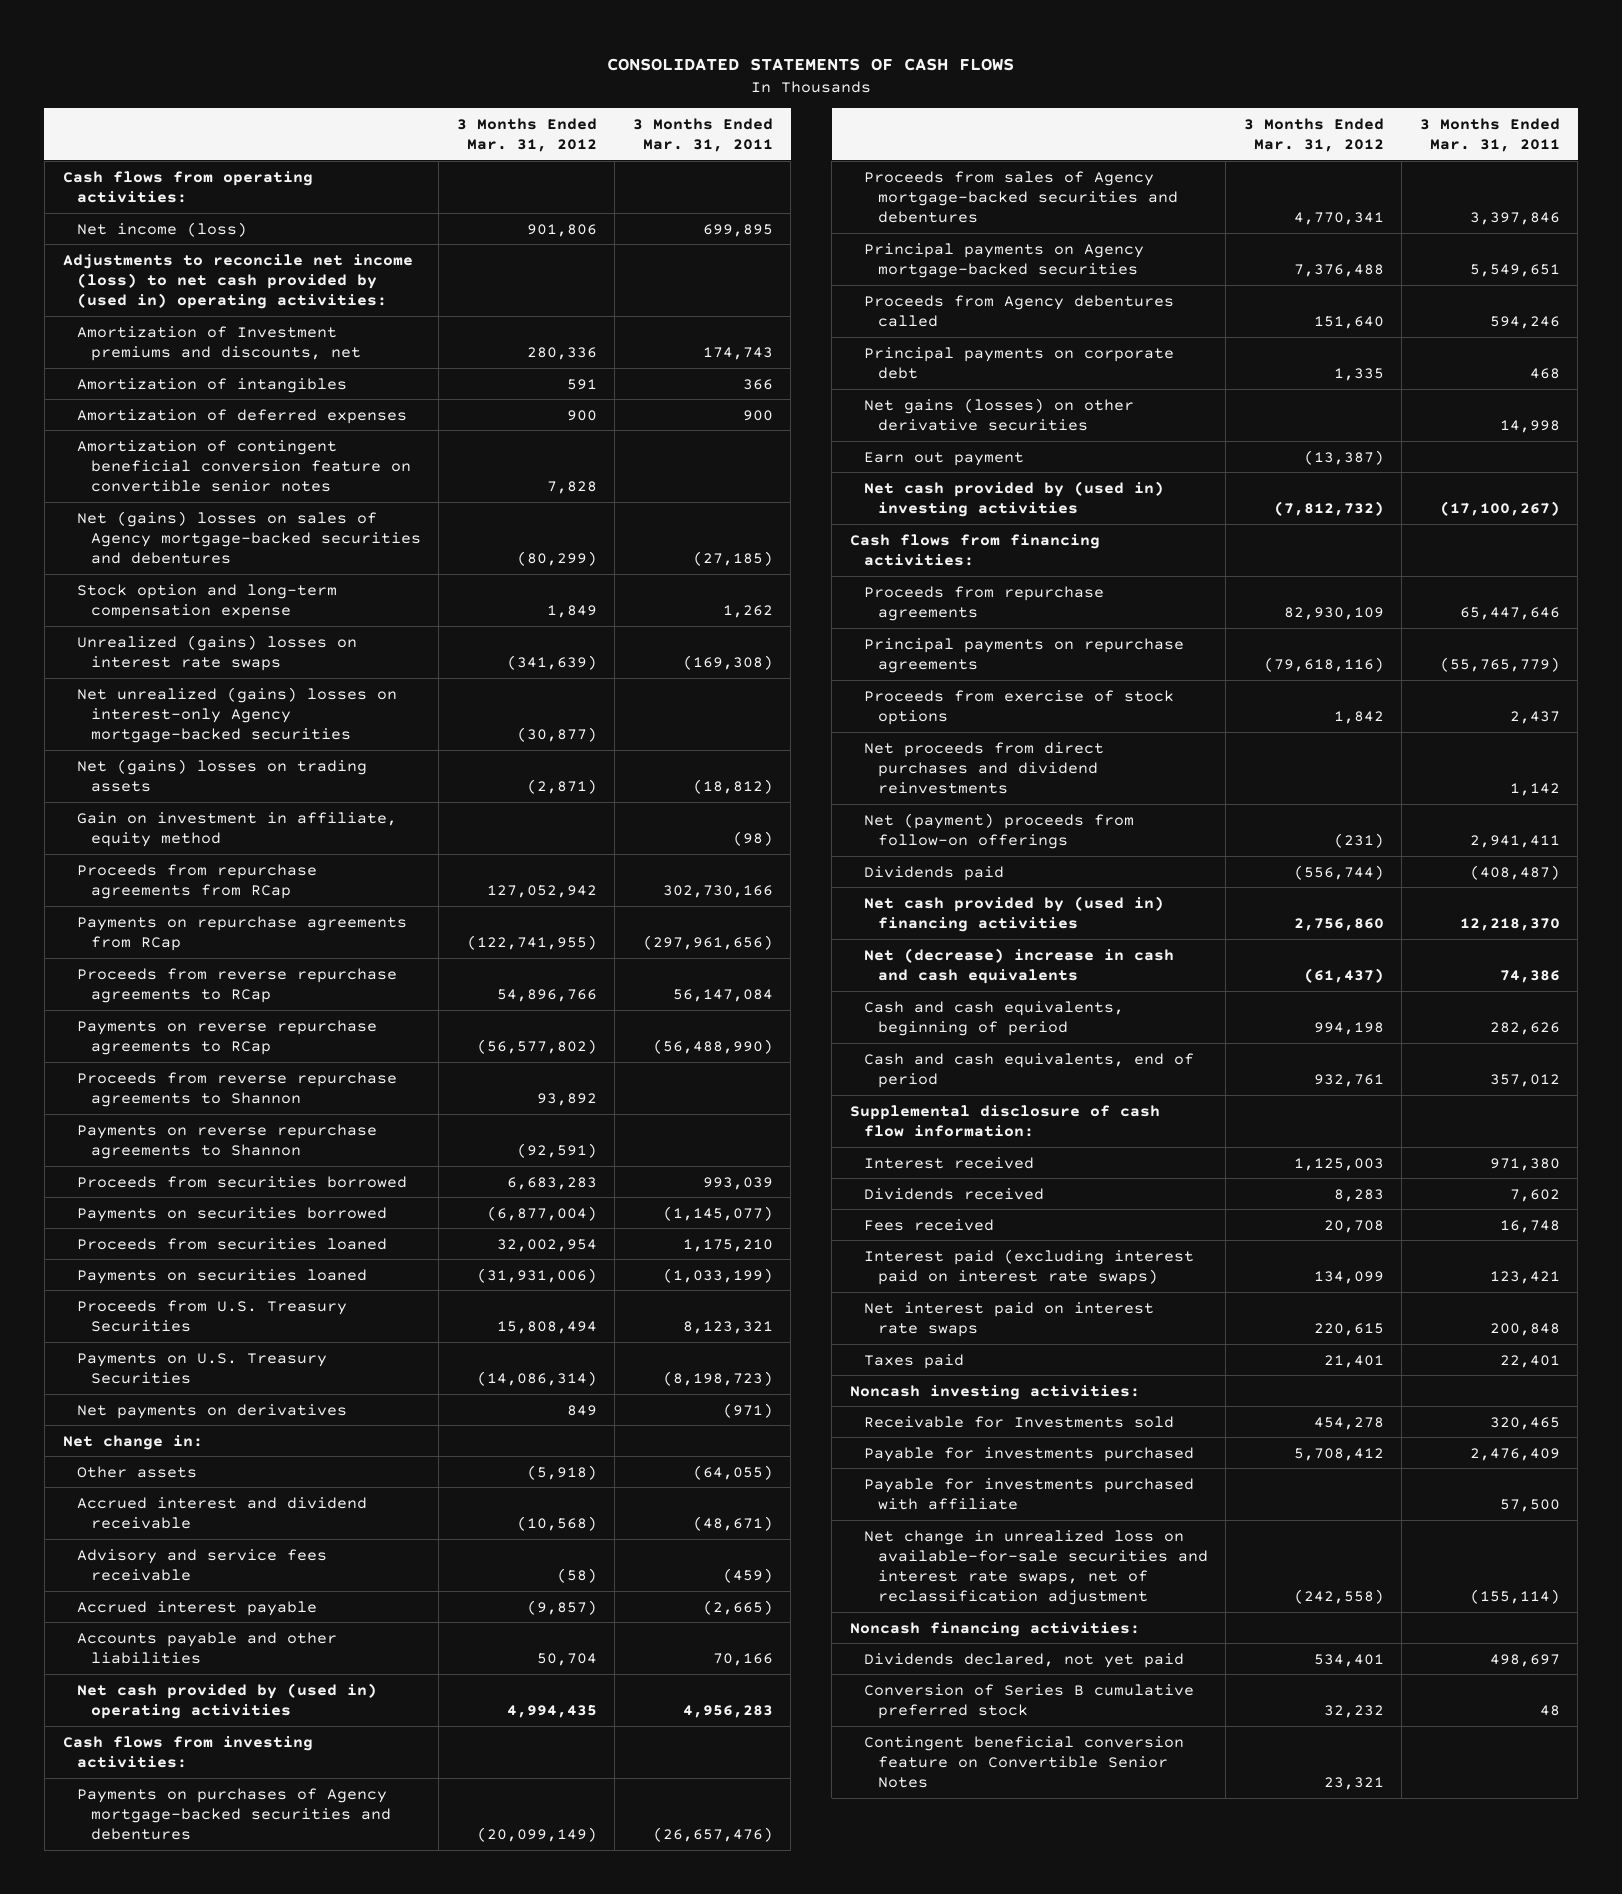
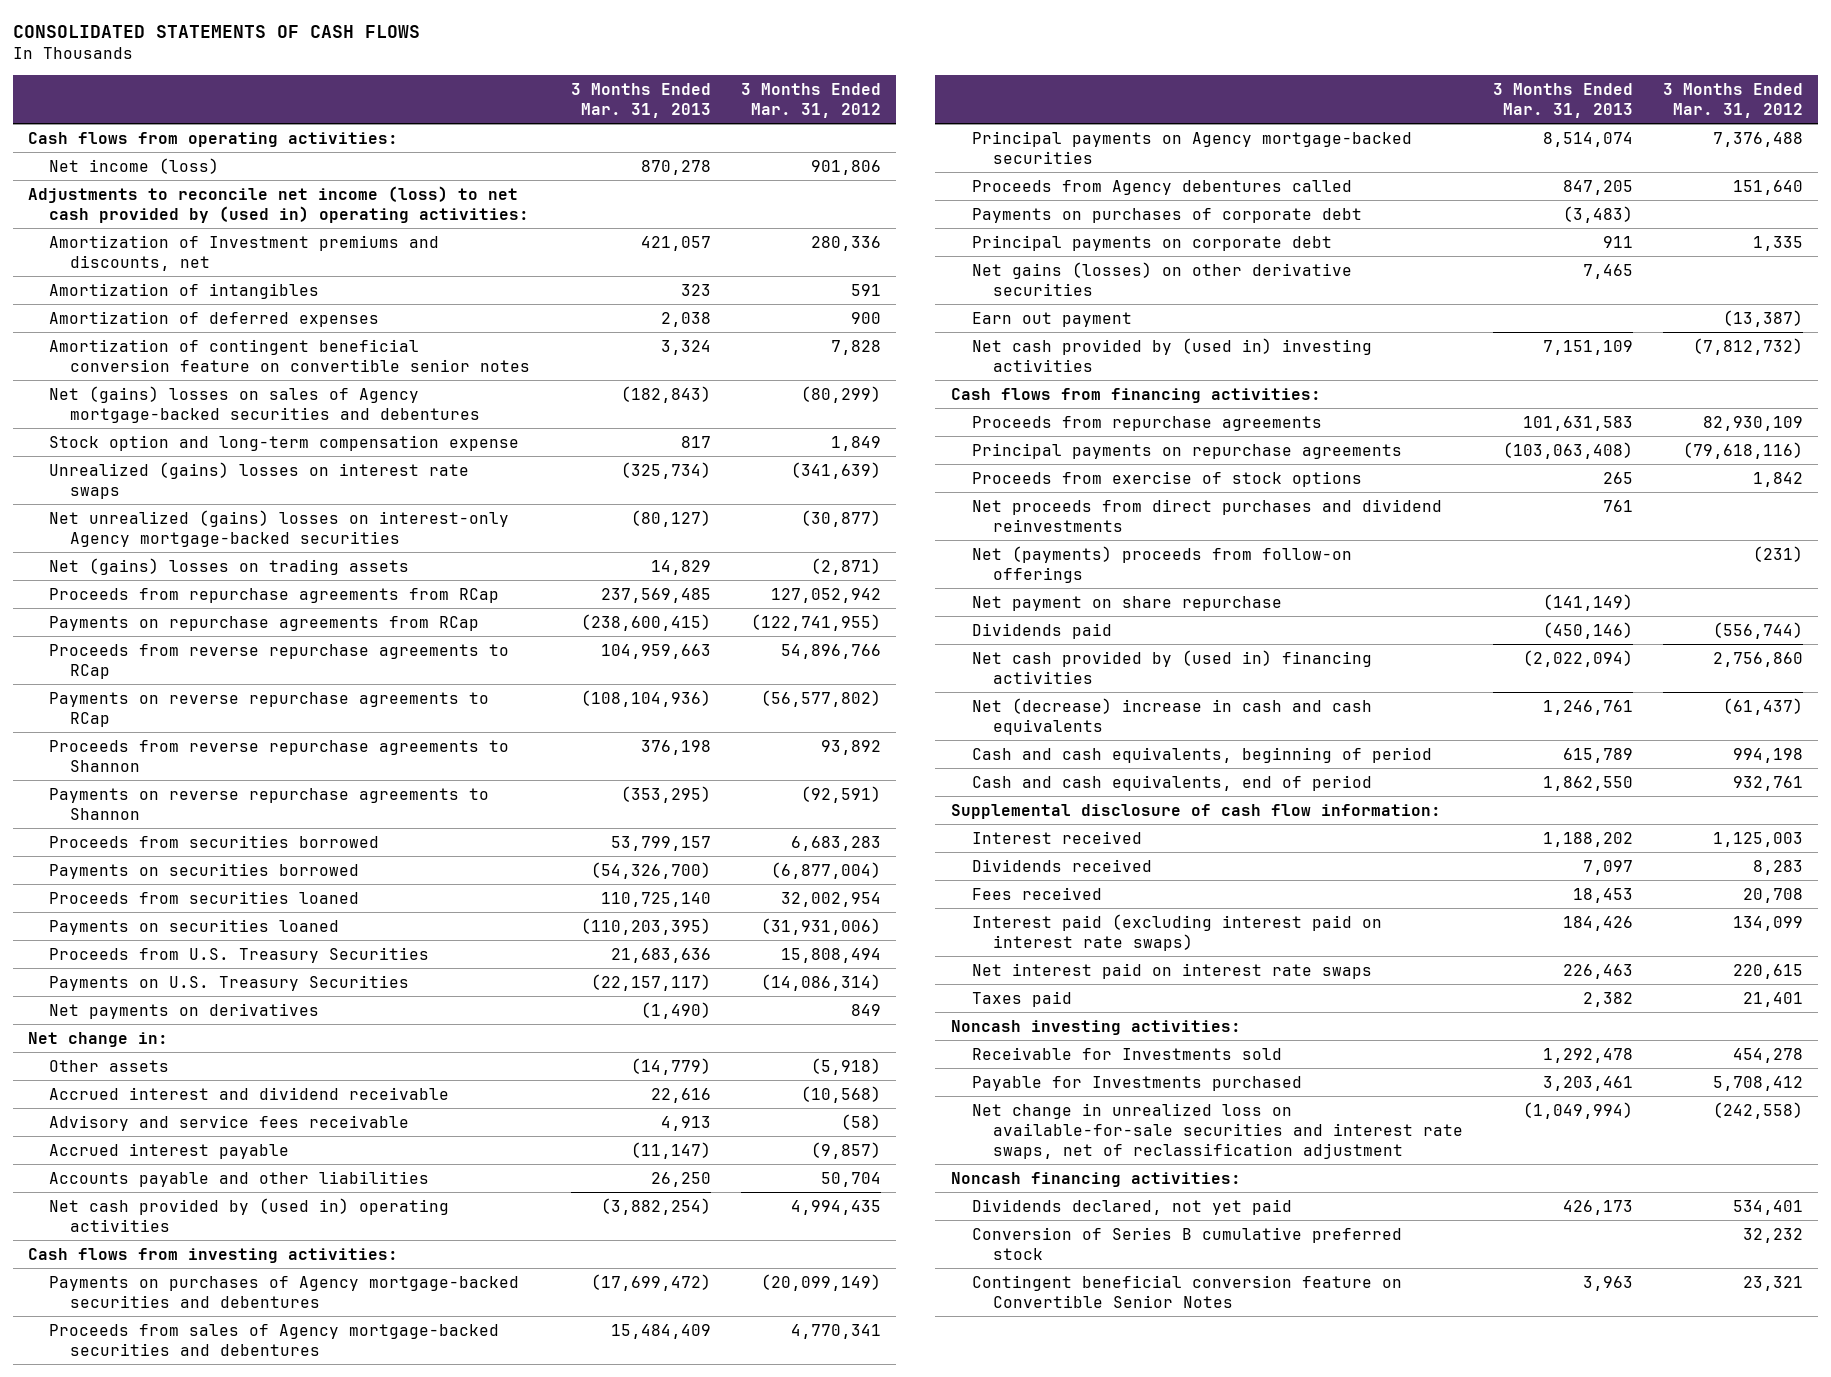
[632,117,773,153] 3 Months Ended Mar. 31, 2011 -> none
none -> [570,82,711,118] 3 Months Ended Mar. 31, 2013
[76,811,397,847] Gain on investment in affiliate, equity method -> none
none -> [971,207,1362,223] Payments on purchases of corporate debt
[863,812,1134,849] Net (payment) proceeds from follow-on offerings -> [971,545,1352,583] Net (payments) proceeds from follow-on offerings
none -> [971,595,1282,611] Net payment on share repurchase
[863,1477,1194,1510] Payable for investments purchased with affiliate -> none
[863,1446,1194,1462] Payable for investments purchased -> [971,1075,1302,1091] Payable for Investments purchased

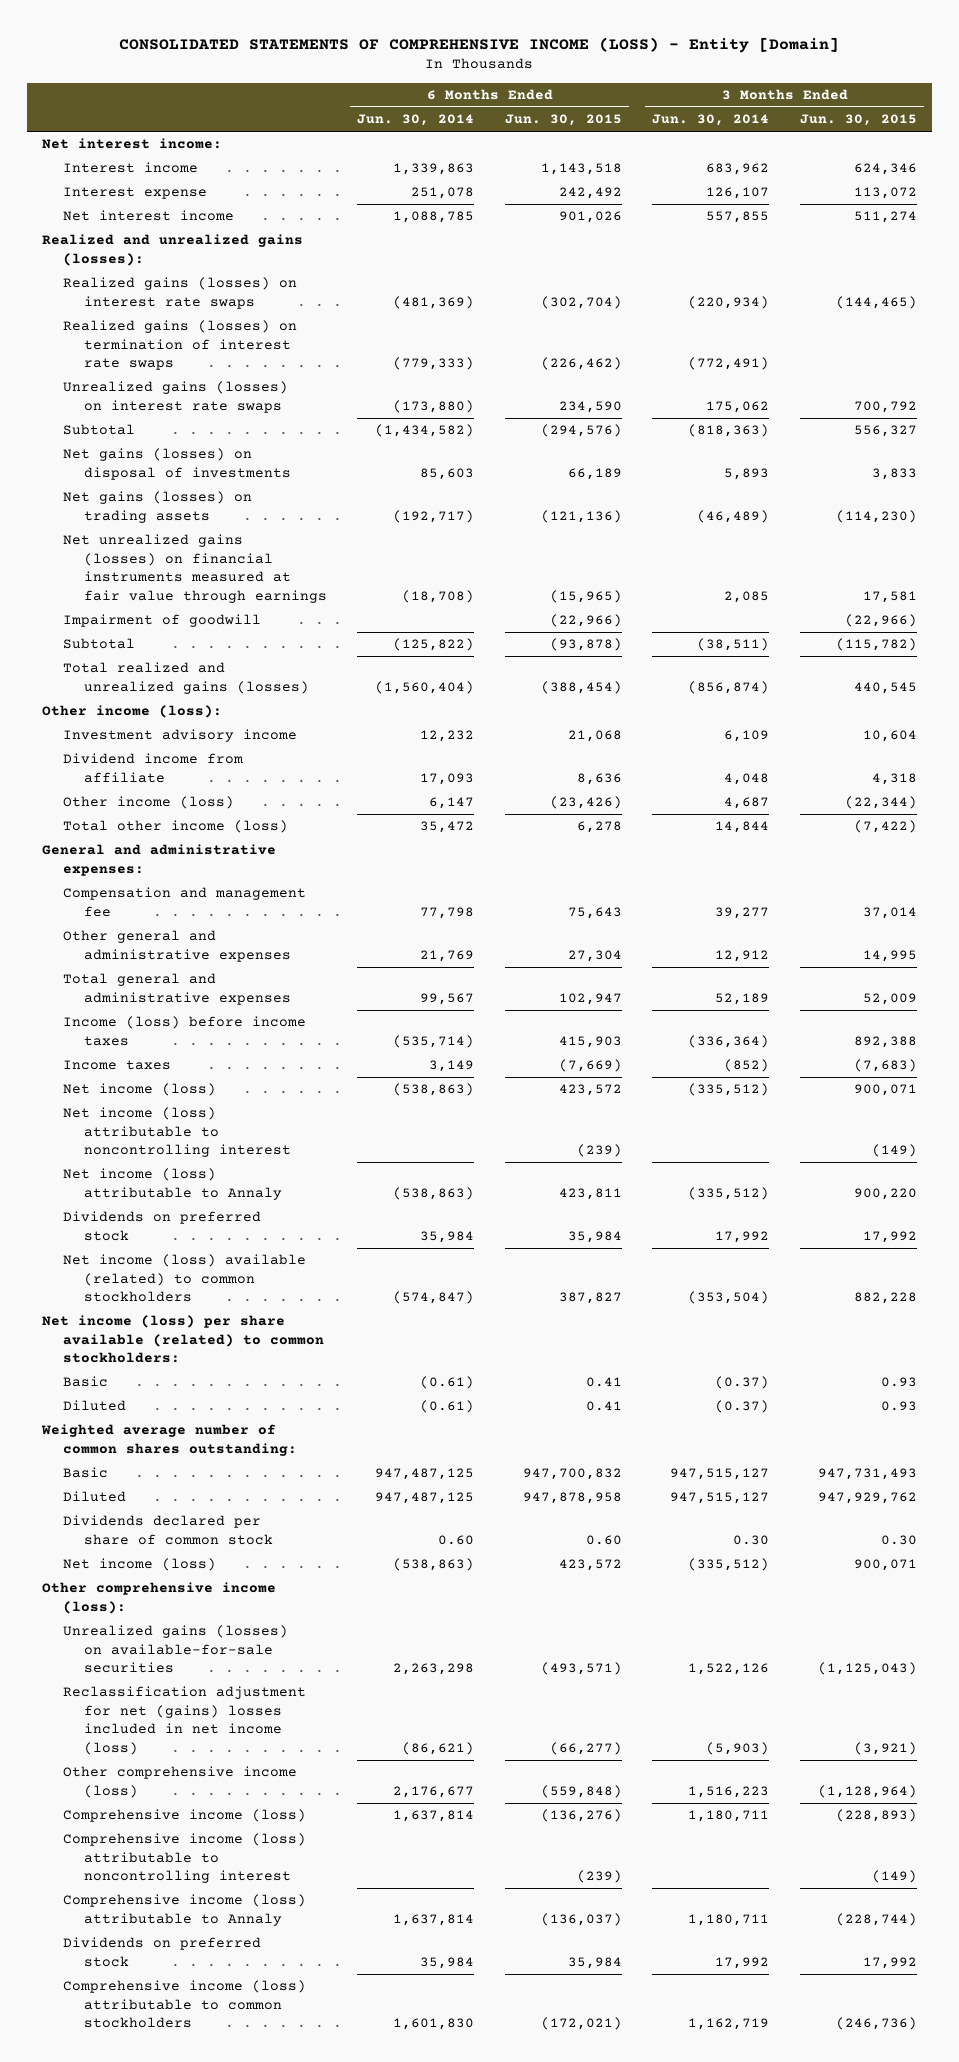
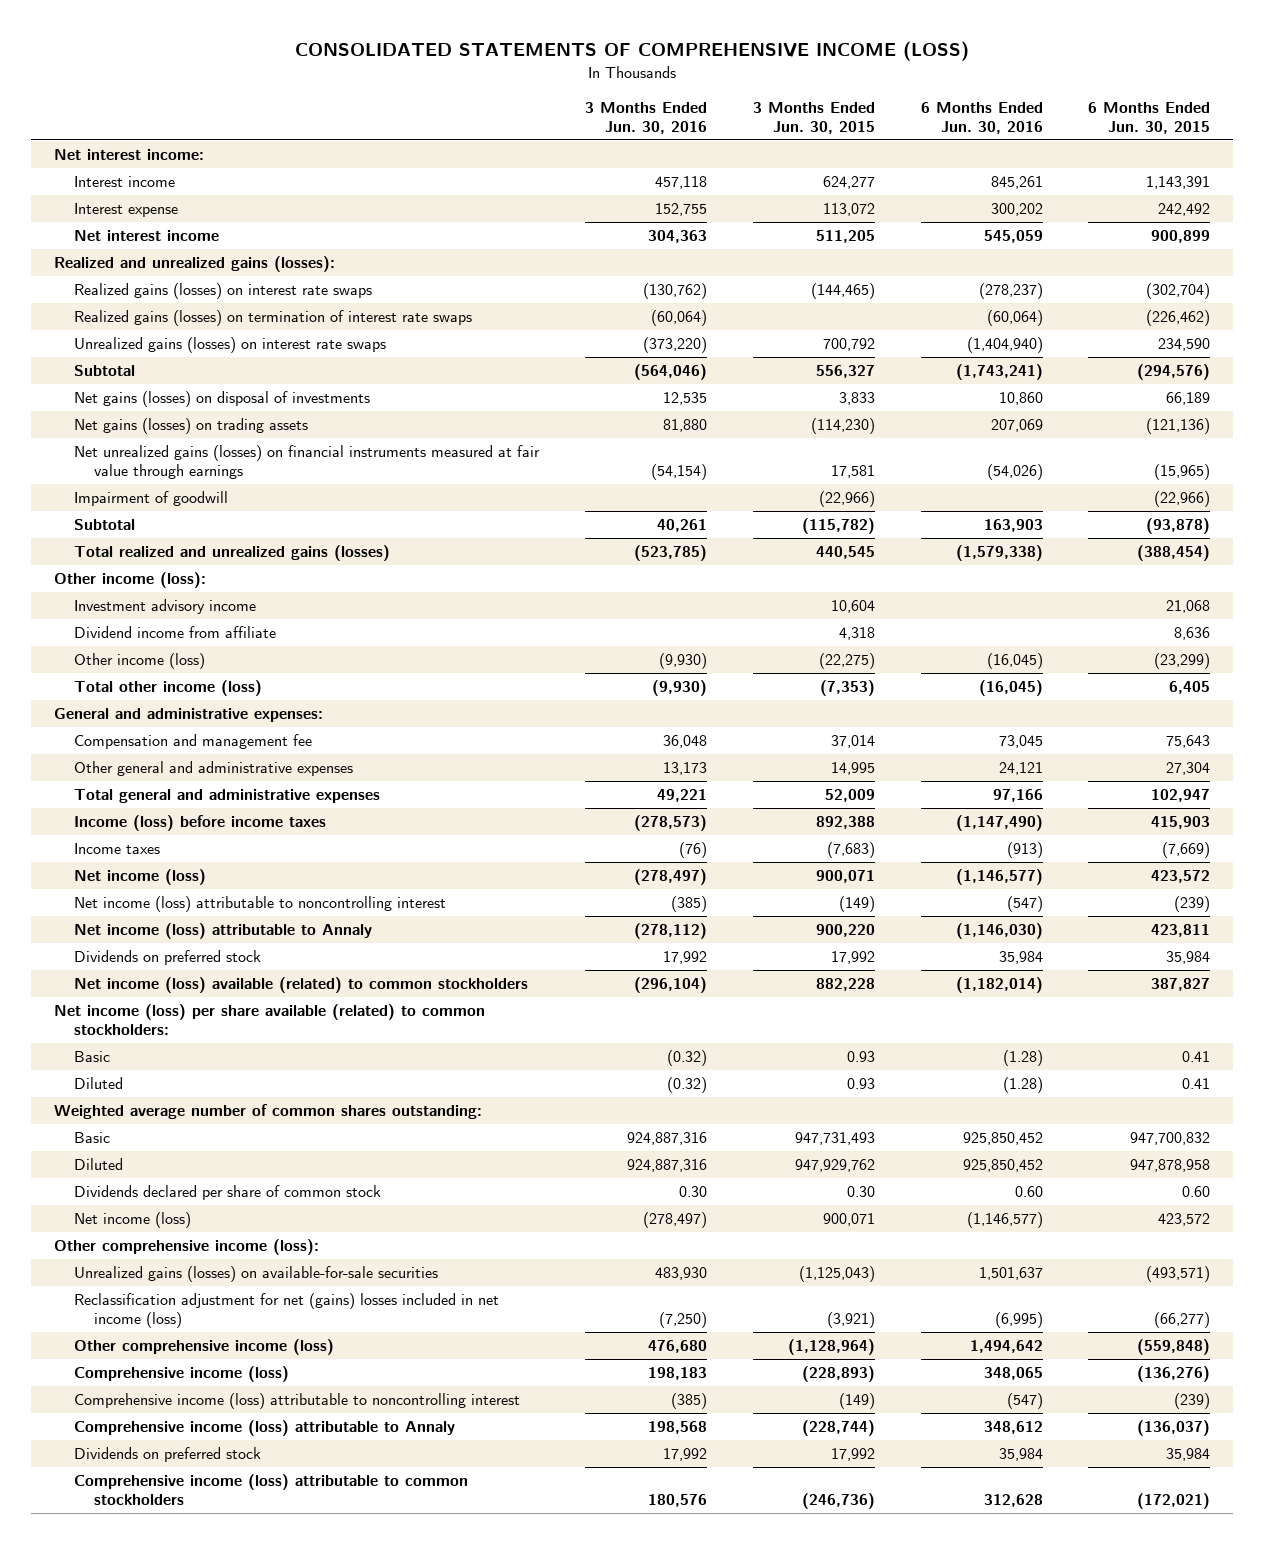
[119,36,840,53] CONSOLIDATED STATEMENTS OF COMPREHENSIVE INCOME (LOSS) - Entity [Domain] -> [295,41,970,62] CONSOLIDATED STATEMENTS OF COMPREHENSIVE INCOME (LOSS)
[357,114,475,127] Jun. 30, 2014 -> none
[652,114,770,127] Jun. 30, 2014 -> none
none -> [585,101,708,134] 3 Months Ended Jun. 30, 2016
none -> [920,101,1043,134] 6 Months Ended Jun. 30, 2016
[540,163,622,176] 1,143,518 -> [1146,176,1211,190] 1,143,391
[853,163,917,176] 624,346 -> [822,176,875,190] 624,277
[558,211,622,224] 901,026 -> [1151,230,1211,244] 900,899
[853,211,917,224] 511,274 -> [815,230,875,244] 511,205
[549,796,622,810] (23,426) -> [1154,653,1211,670] (23,299)
[844,796,917,810] (22,344) -> [818,653,875,670] (22,275)
[576,821,622,834] 6,278 -> [1169,681,1211,695] 6,405
[853,820,917,834] (7,422) -> [819,680,875,697] (7,353)

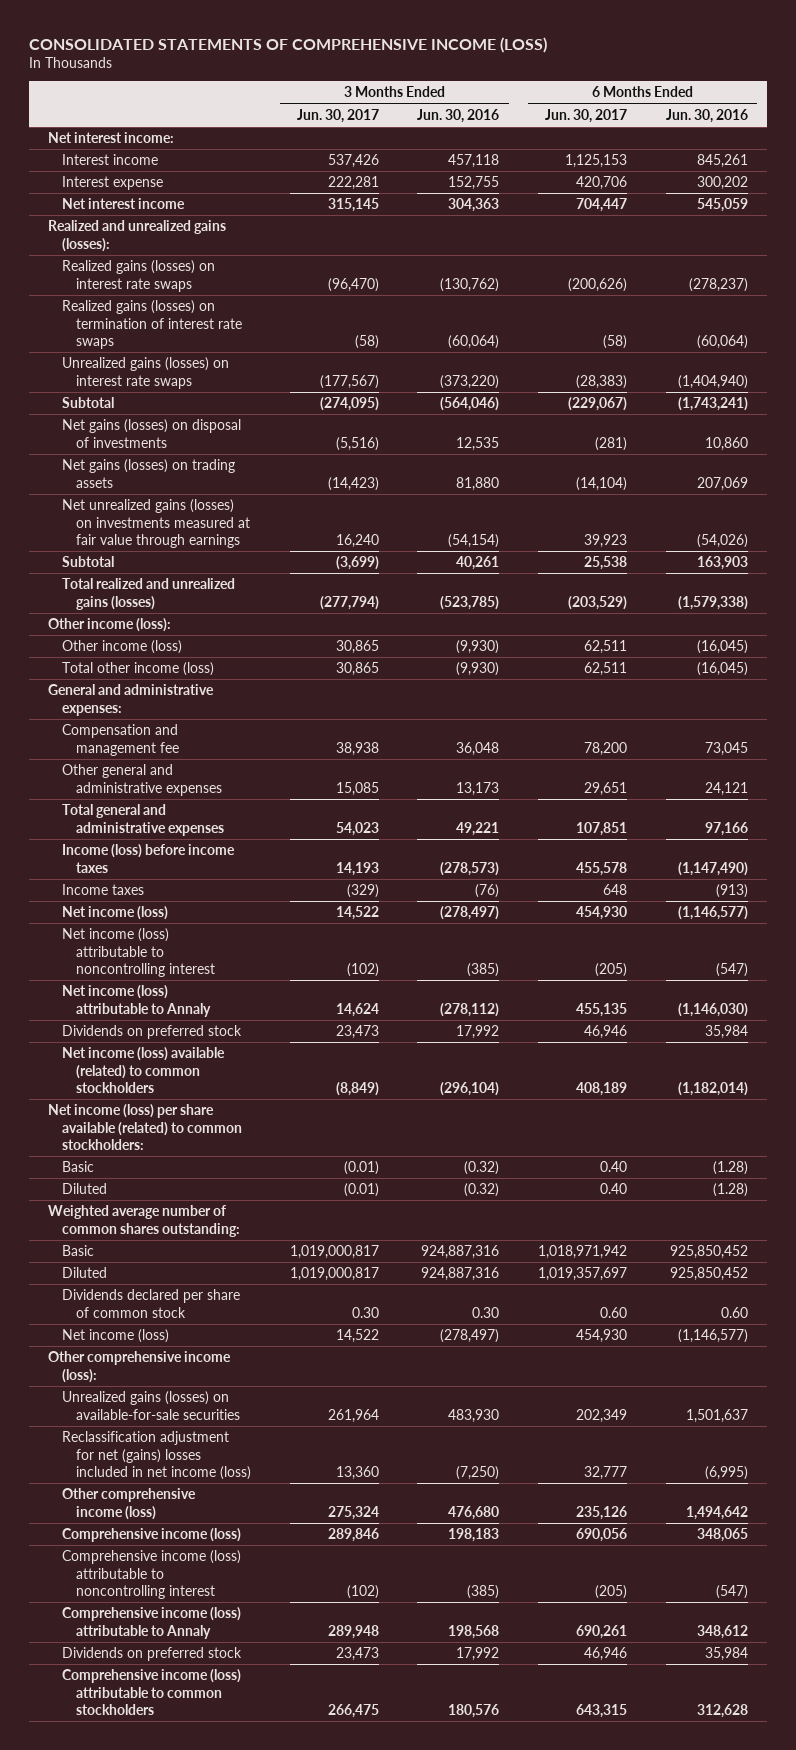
[752,101,875,134] 3 Months Ended Jun. 30, 2015 -> none
[1088,101,1211,134] 6 Months Ended Jun. 30, 2015 -> none
none -> [296,108,379,123] Jun. 30, 2017
none -> [545,108,628,123] Jun. 30, 2017
[74,491,229,507] Impairment of goodwill -> none
[74,445,541,480] Net unrealized gains (losses) on financial instruments measured at fair value through earnings -> [62,499,251,548] Net unrealized gains (losses) on investments measured at fair value through earnings
[74,599,257,615] Investment advisory income -> none
[74,626,277,639] Dividend income from affiliate -> none

